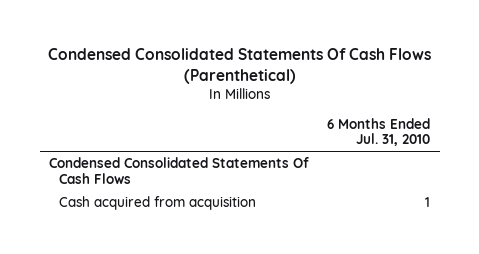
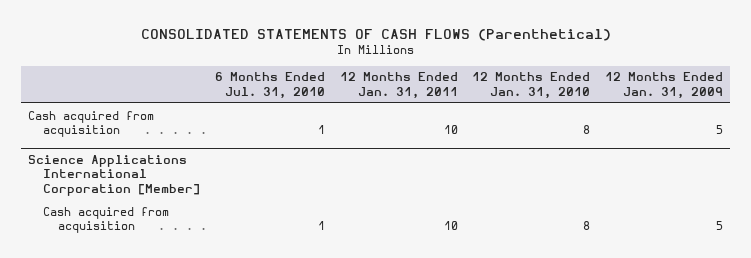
[47,48,431,84] Condensed Consolidated Statements Of Cash Flows (Parenthetical) -> [140,28,611,41] CONSOLIDATED STATEMENTS OF CASH FLOWS (Parenthetical)
none -> [339,72,458,99] 12 Months Ended Jan. 31, 2011
none -> [472,72,591,99] 12 Months Ended Jan. 31, 2010
none -> [604,72,723,99] 12 Months Ended Jan. 31, 2009
[48,157,309,185] Condensed Consolidated Statements Of Cash Flows -> none
none -> [28,154,201,196] Science Applications International Corporation [Member]
none -> [43,206,170,234] Cash acquired from acquisition

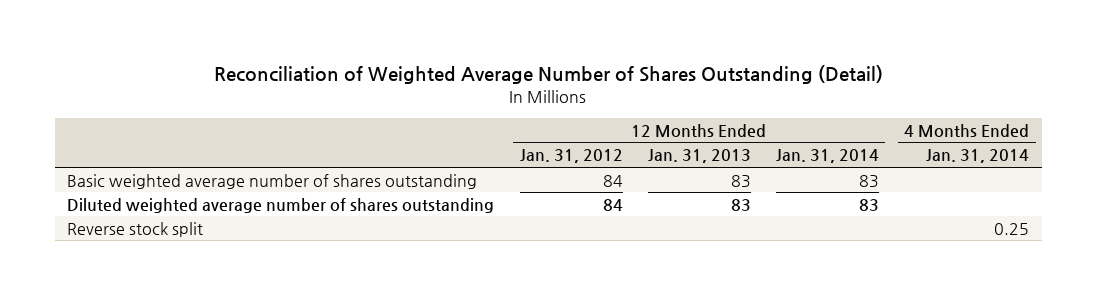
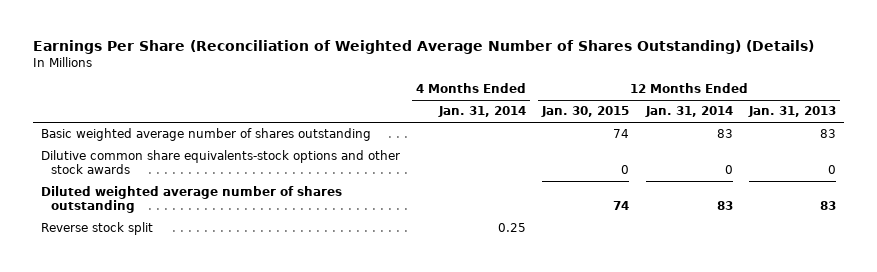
[214,65,884,85] Reconciliation of Weighted Average Number of Shares Outstanding (Detail) -> [32,39,814,54] Earnings Per Share (Reconciliation of Weighted Average Number of Shares Outstanding) (Details)
[519,149,623,164] Jan. 31, 2012 -> none
none -> [541,106,630,118] Jan. 30, 2015
none -> [40,150,400,175] Dilutive common share equivalents-stock options and other stock awards

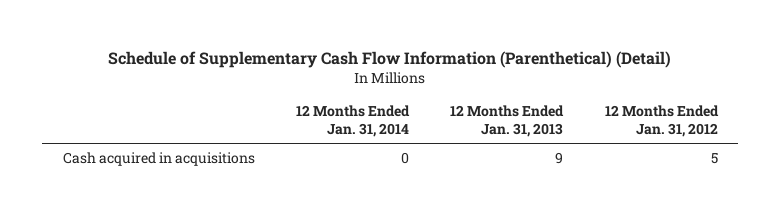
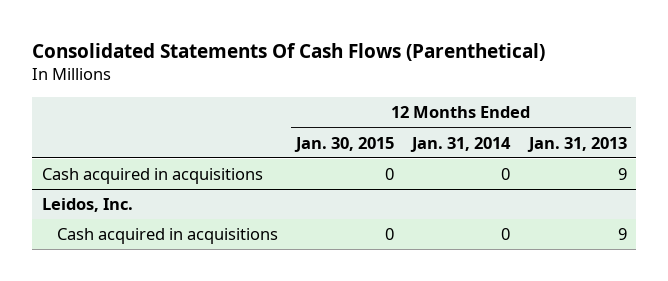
[108,51,672,69] Schedule of Supplementary Cash Flow Information (Parenthetical) (Detail) -> [32,43,546,62] Consolidated Statements Of Cash Flows (Parenthetical)
[604,105,719,138] 12 Months Ended Jan. 31, 2012 -> none
none -> [294,136,395,152] Jan. 30, 2015
none -> [41,198,133,213] Leidos, Inc.
none -> [56,228,278,245] Cash acquired in acquisitions

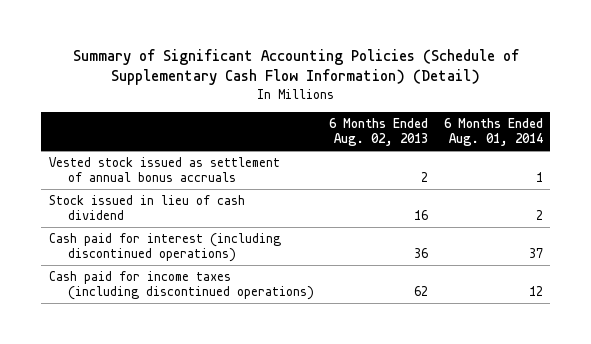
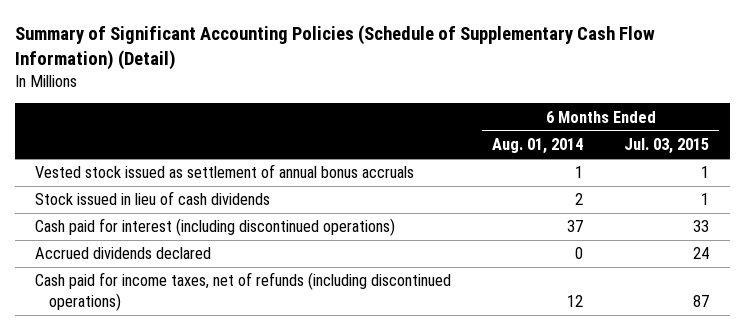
[329,117,429,147] 6 Months Ended Aug. 02, 2013 -> none
none -> [624,138,710,155] Jul. 03, 2015
[48,194,245,221] Stock issued in lieu of cash dividend -> [35,191,271,206] Stock issued in lieu of cash dividends
none -> [35,247,212,260] Accrued dividends declared
[48,270,315,301] Cash paid for income taxes (including discontinued operations) -> [35,272,452,311] Cash paid for income taxes, net of refunds (including discontinued operations)

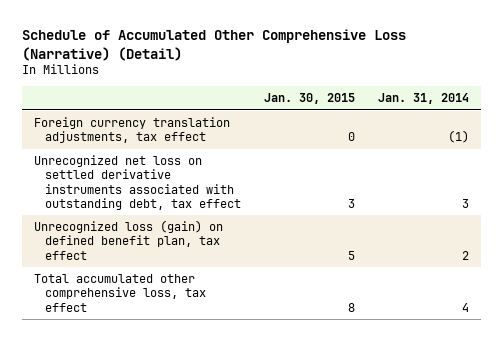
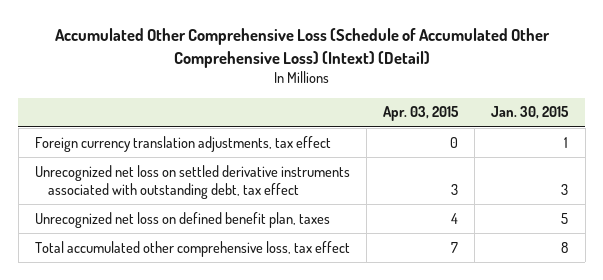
[22,29,407,61] Schedule of Accumulated Other Comprehensive Loss (Narrative) (Detail) -> [54,27,550,68] Accumulated Other Comprehensive Loss (Schedule of Accumulated Other Comprehensive Loss) (Intext) (Detail)
[378,93,470,105] Jan. 31, 2014 -> none
none -> [383,106,460,122] Apr. 03, 2015
[347,132,355,142] 0 -> [564,136,569,148] 1
[33,220,223,260] Unrecognized loss (gain) on defined benefit plan, tax effect -> [35,211,331,228] Unrecognized net loss on defined benefit plan, taxes

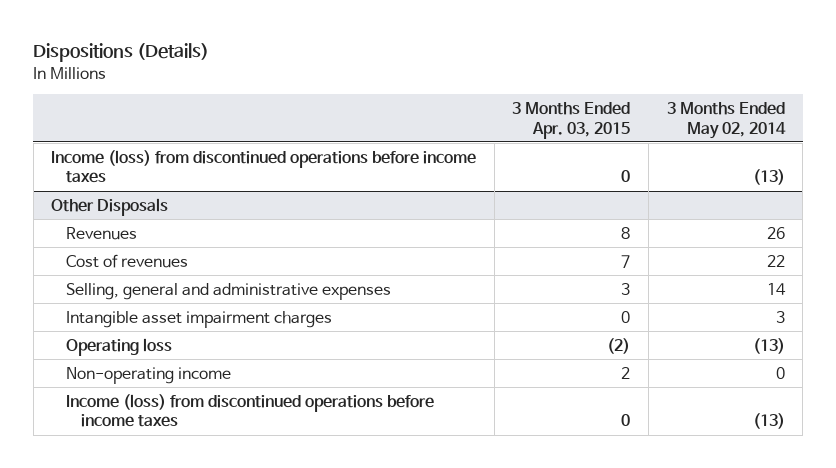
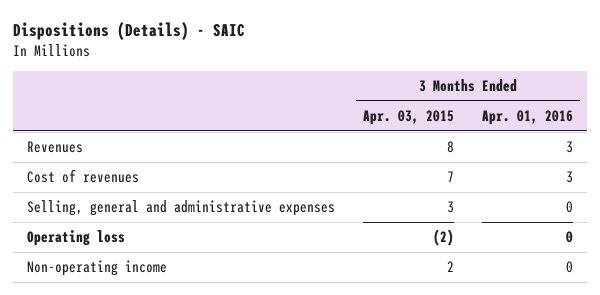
[33,43,210,63] Dispositions (Details) -> [13,22,246,41] Dispositions (Details) - SAIC
[666,102,786,139] 3 Months Ended May 02, 2014 -> none
none -> [481,110,573,126] Apr. 01, 2016
[51,149,477,184] Income (loss) from discontinued operations before income taxes -> none
[51,197,169,216] Other Disposals -> none
[65,310,332,328] Intangible asset impairment charges -> none
[65,393,434,428] Income (loss) from discontinued operations before income taxes -> none

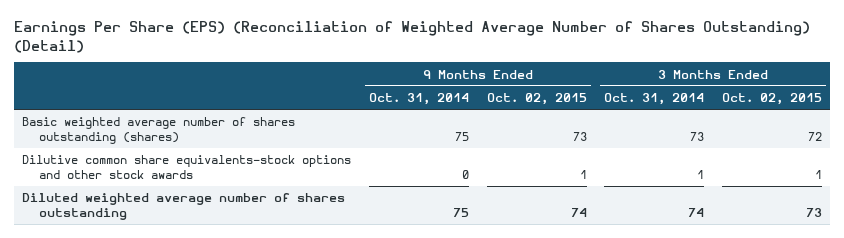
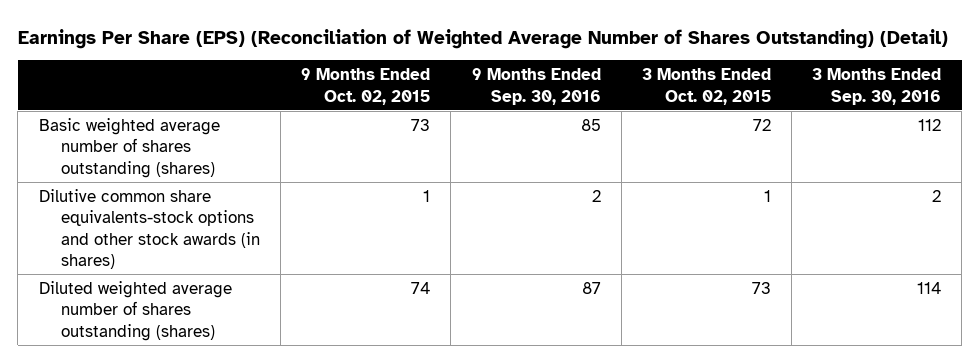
[369,93,470,106] Oct. 31, 2014 -> none
[604,93,705,106] Oct. 31, 2014 -> none
none -> [471,68,601,105] 9 Months Ended Sep. 30, 2016
none -> [812,68,942,105] 3 Months Ended Sep. 30, 2016
[22,155,352,180] Dilutive common share equivalents-stock options and other stock awards -> [38,188,260,270] Dilutive common share equivalents-stock options and other stock awards (in shares)
[22,193,346,221] Diluted weighted average number of shares outstanding -> [38,280,232,341] Diluted weighted average number of shares outstanding (shares)

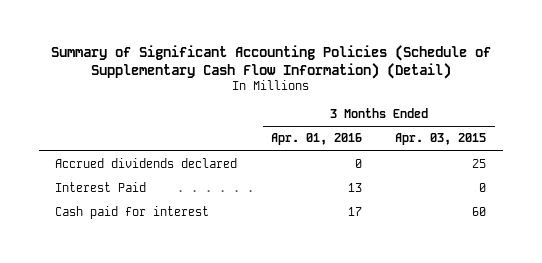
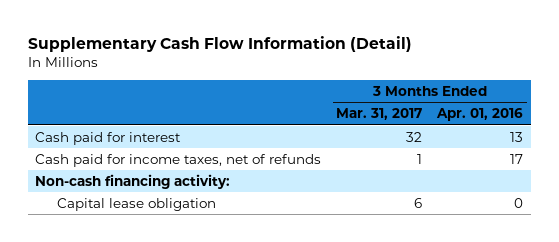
[50,44,491,79] Summary of Significant Accounting Policies (Schedule of Supplementary Cash Flow Information) (Detail) -> [27,35,412,52] Supplementary Cash Flow Information (Detail)
[395,133,487,146] Apr. 03, 2015 -> none
none -> [336,108,423,121] Mar. 31, 2017
[55,158,238,169] Accrued dividends declared -> none
[55,182,147,193] Interest Paid -> [35,131,182,145] Cash paid for interest
[55,206,210,220] Cash paid for interest -> [35,153,322,167] Cash paid for income taxes, net of refunds
none -> [35,173,231,189] Non-cash financing activity:
none -> [56,197,216,211] Capital lease obligation

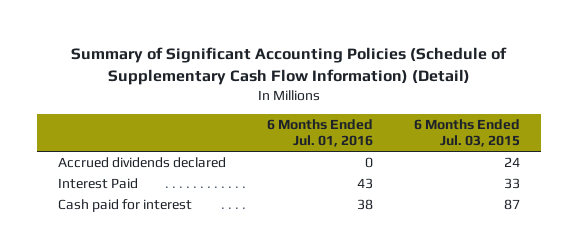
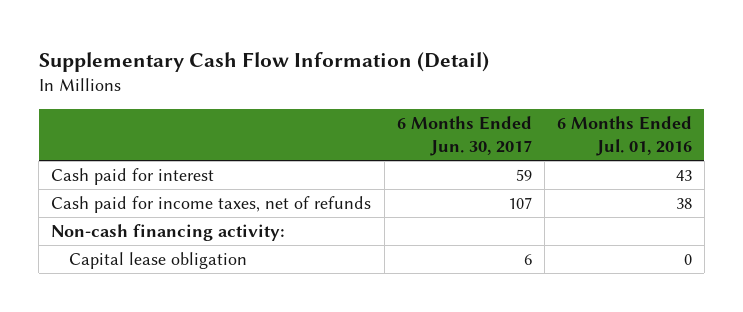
[70,47,507,85] Summary of Significant Accounting Policies (Schedule of Supplementary Cash Flow Information) (Detail) -> [38,51,489,72] Supplementary Cash Flow Information (Detail)
[414,119,521,148] 6 Months Ended Jul. 03, 2015 -> none
none -> [396,116,532,156] 6 Months Ended Jun. 30, 2017
[57,157,226,169] Accrued dividends declared -> none
[57,178,138,190] Interest Paid -> [51,168,215,186] Cash paid for interest
[57,199,192,213] Cash paid for interest -> [51,196,372,214] Cash paid for income taxes, net of refunds
none -> [51,224,286,242] Non-cash financing activity:
none -> [68,252,247,270] Capital lease obligation

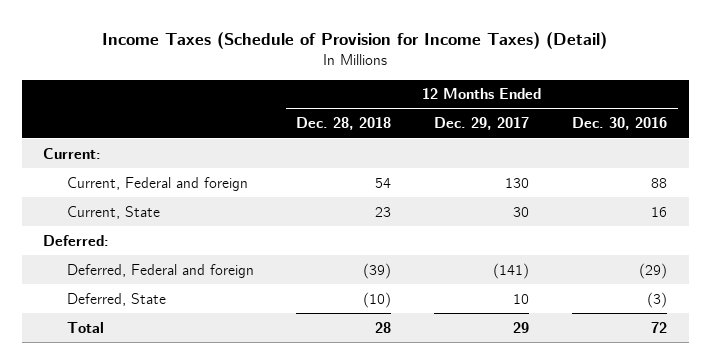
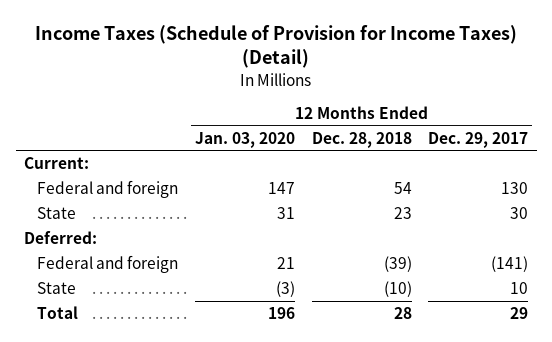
[572,117,668,131] Dec. 30, 2016 -> none
none -> [194,131,295,148] Jan. 03, 2020
[66,176,248,191] Current, Federal and foreign -> [37,180,179,199] Federal and foreign
[66,205,160,219] Current, State -> [37,207,77,220] State
[66,263,254,278] Deferred, Federal and foreign -> [37,255,179,274] Federal and foreign
[66,292,166,306] Deferred, State -> [37,282,77,295] State

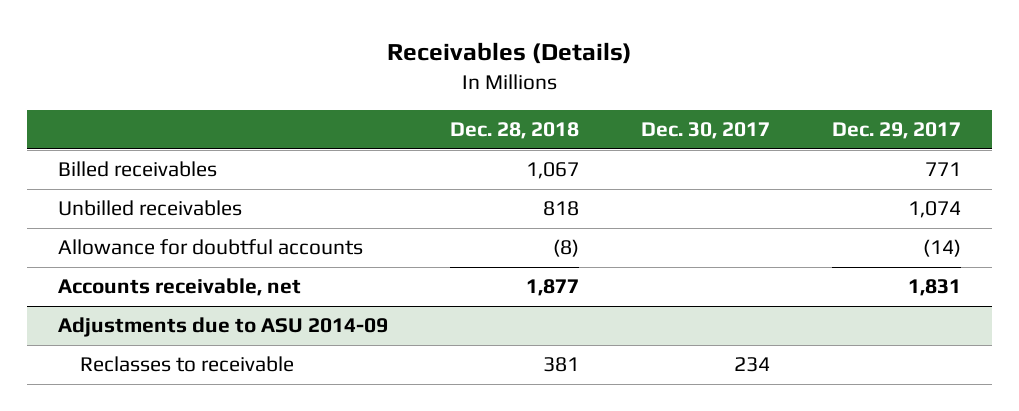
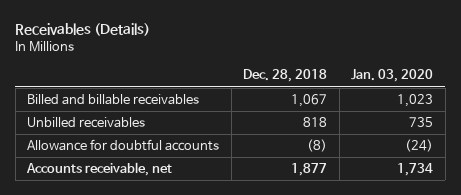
[641,122,771,140] Dec. 30, 2017 -> none
[832,122,962,140] Dec. 29, 2017 -> none
none -> [351,69,434,83] Jan. 03, 2020
[58,161,218,178] Billed receivables -> [27,94,200,106] Billed and billable receivables
[58,317,389,338] Adjustments due to ASU 2014-09 -> none
[79,356,294,373] Reclasses to receivable -> none

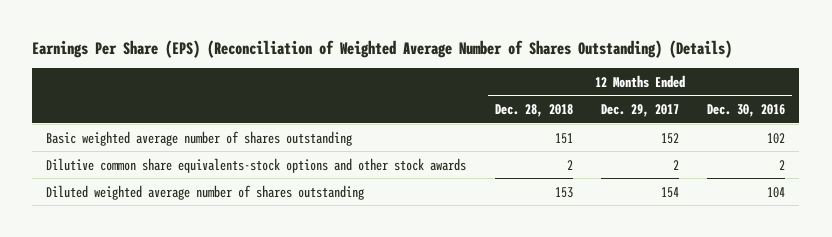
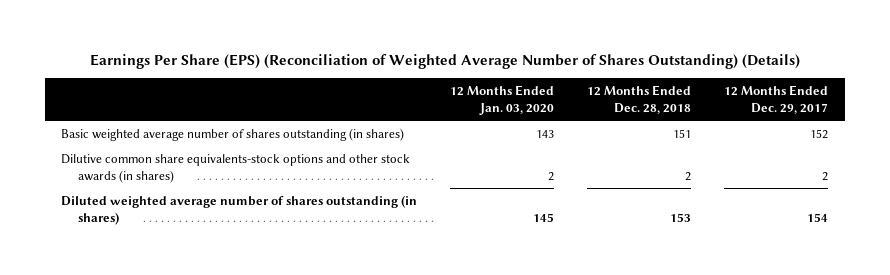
[707,103,786,117] Dec. 30, 2016 -> none
none -> [450,85,555,115] 12 Months Ended Jan. 03, 2020
[46,130,353,146] Basic weighted average number of shares outstanding -> [61,127,405,141] Basic weighted average number of shares outstanding (in shares)
[46,157,467,173] Dilutive common share equivalents-stock options and other stock awards -> [61,153,411,183] Dilutive common share equivalents-stock options and other stock awards (in shares)
[46,184,365,200] Diluted weighted average number of shares outstanding -> [61,194,418,225] Diluted weighted average number of shares outstanding (in shares)

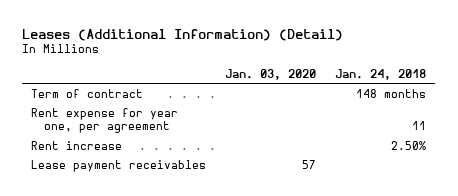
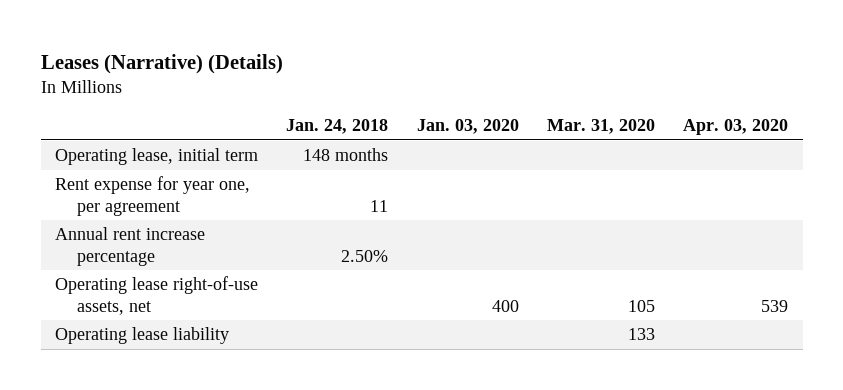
[22,28,344,41] Leases (Additional Information) (Detail) -> [40,53,283,74] Leases (Narrative) (Details)
none -> [547,118,656,134] Mar. 31, 2020
none -> [683,118,789,135] Apr. 03, 2020
[31,88,144,98] Term of contract -> [55,148,259,166] Operating lease, initial term
[31,159,207,172] Lease payment receivables -> none
[31,140,123,150] Rent increase -> [55,227,206,266] Annual rent increase percentage
none -> [55,276,259,315] Operating lease right-of-use assets, net
none -> [55,327,230,345] Operating lease liability

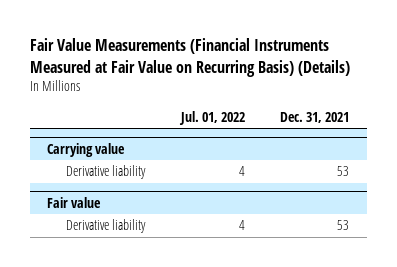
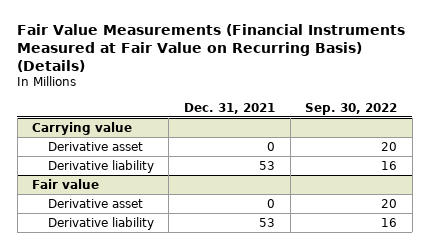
[178,110,245,125] Jul. 01, 2022 -> none
none -> [305,102,398,115] Sep. 30, 2022
none -> [47,141,143,151] Derivative asset
none -> [47,198,143,208] Derivative asset

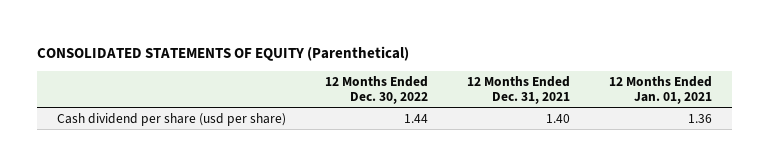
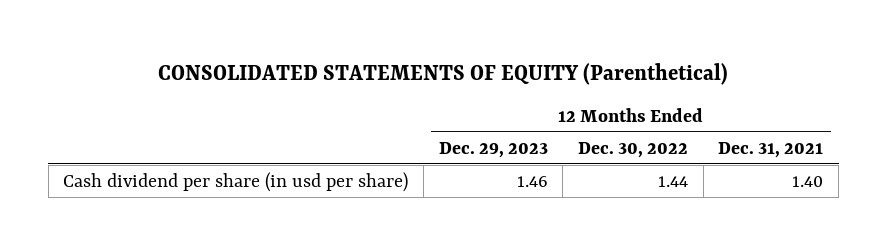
[609,75,713,105] 12 Months Ended Jan. 01, 2021 -> none
none -> [438,141,548,158] Dec. 29, 2023
[56,112,286,126] Cash dividend per share (usd per share) -> [63,171,409,192] Cash dividend per share (in usd per share)

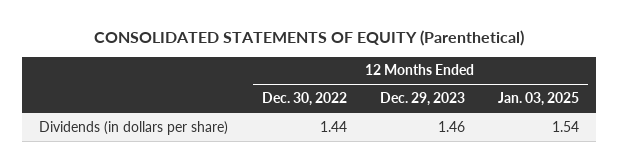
[718,141,824,158] Dec. 31, 2021 -> none
none -> [498,92,580,107] Jan. 03, 2025
[63,171,409,192] Cash dividend per share (in usd per share) -> [39,120,229,135] Dividends (in dollars per share)

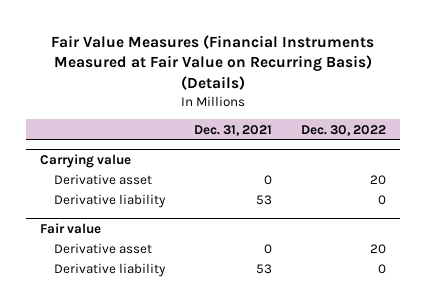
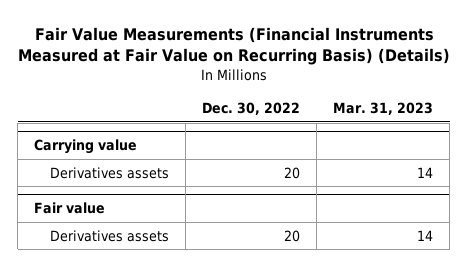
[50,34,374,90] Fair Value Measures (Financial Instruments Measured at Fair Value on Recurring Basis) (Details) -> [17,26,450,66] Fair Value Measurements (Financial Instruments Measured at Fair Value on Recurring Basis) (Details)
[193,124,272,136] Dec. 31, 2021 -> none
none -> [333,102,434,116] Mar. 31, 2023
[54,194,167,209] Derivative liability -> none
[54,174,153,186] Derivative asset -> [49,166,169,179] Derivatives assets
[54,263,167,278] Derivative liability -> none
[54,243,153,255] Derivative asset -> [49,229,169,242] Derivatives assets

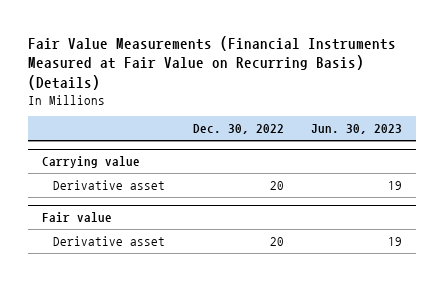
[333,102,434,116] Mar. 31, 2023 -> none
none -> [311,124,403,135] Jun. 30, 2023
[49,166,169,179] Derivatives assets -> [53,180,166,191] Derivative asset
[49,229,169,242] Derivatives assets -> [53,236,166,247] Derivative asset

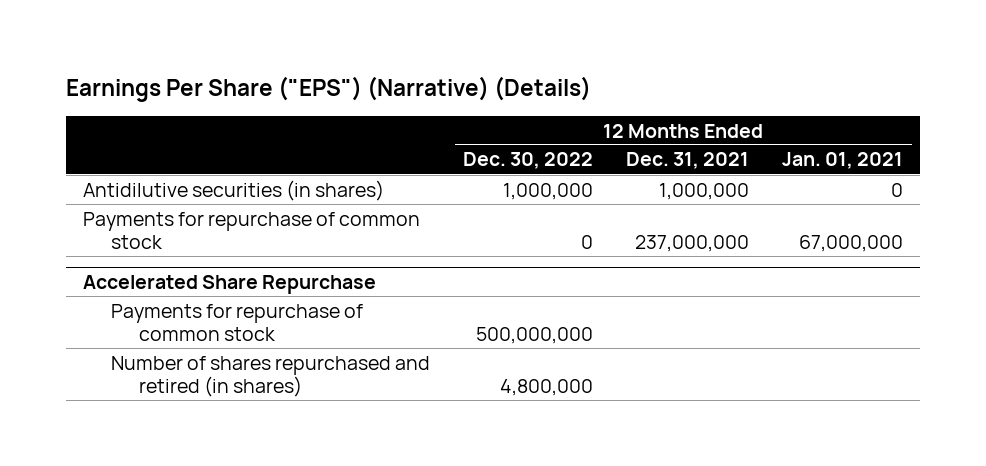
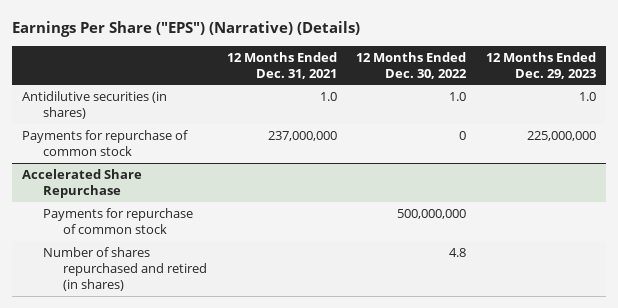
[782,152,904,170] Jan. 01, 2021 -> none
none -> [486,51,597,79] 12 Months Ended Dec. 29, 2023
[503,182,594,200] 1,000,000 -> [449,91,467,101] 1.0
[659,182,750,200] 1,000,000 -> [319,91,337,101] 1.0
[500,378,594,396] 4,800,000 -> [449,247,467,257] 4.8

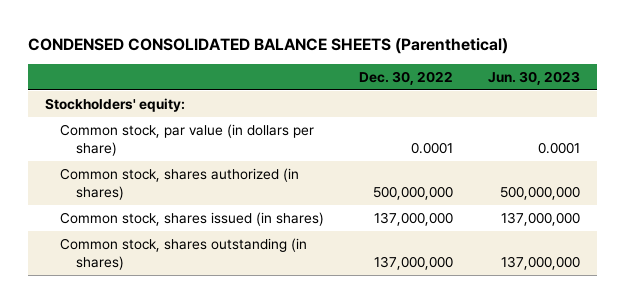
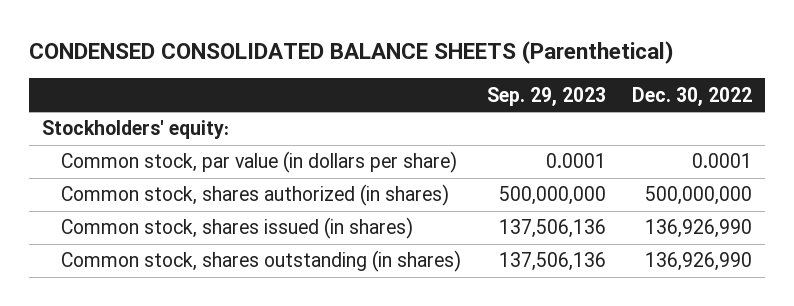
[487,70,580,85] Jun. 30, 2023 -> none
none -> [487,86,607,106] Sep. 29, 2023
[374,211,454,226] 137,000,000 -> [645,219,753,239] 136,926,990
[374,255,454,270] 137,000,000 -> [645,252,753,272] 136,926,990

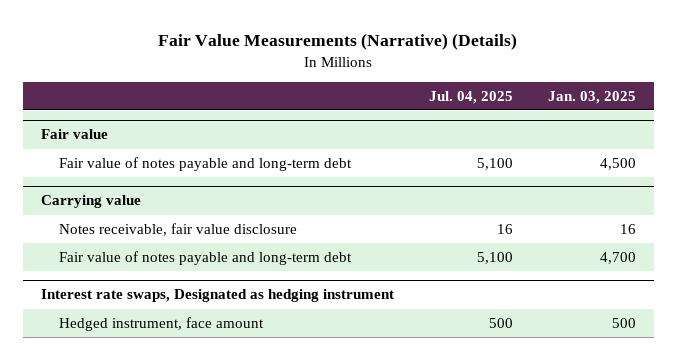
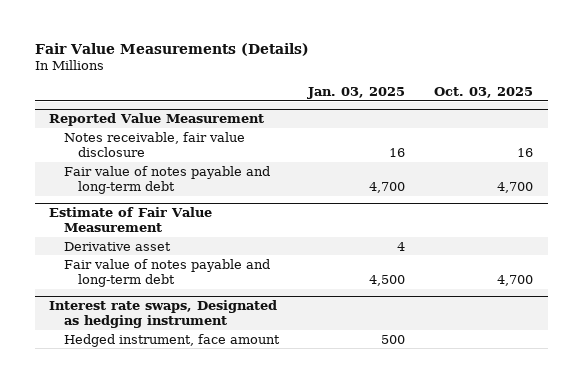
[158,33,518,51] Fair Value Measurements (Narrative) (Details) -> [34,42,309,56] Fair Value Measurements (Details)
[428,90,513,104] Jul. 04, 2025 -> none
none -> [434,87,534,99] Oct. 03, 2025
[40,129,108,140] Fair value -> none
[59,156,353,171] Fair value of notes payable and long-term debt -> none
[40,195,141,209] Carrying value -> [49,113,265,127] Reported Value Measurement
none -> [49,207,213,233] Estimate of Fair Value Measurement
none -> [63,241,171,251] Derivative asset
none -> [63,258,270,287] Fair value of notes payable and long-term debt

